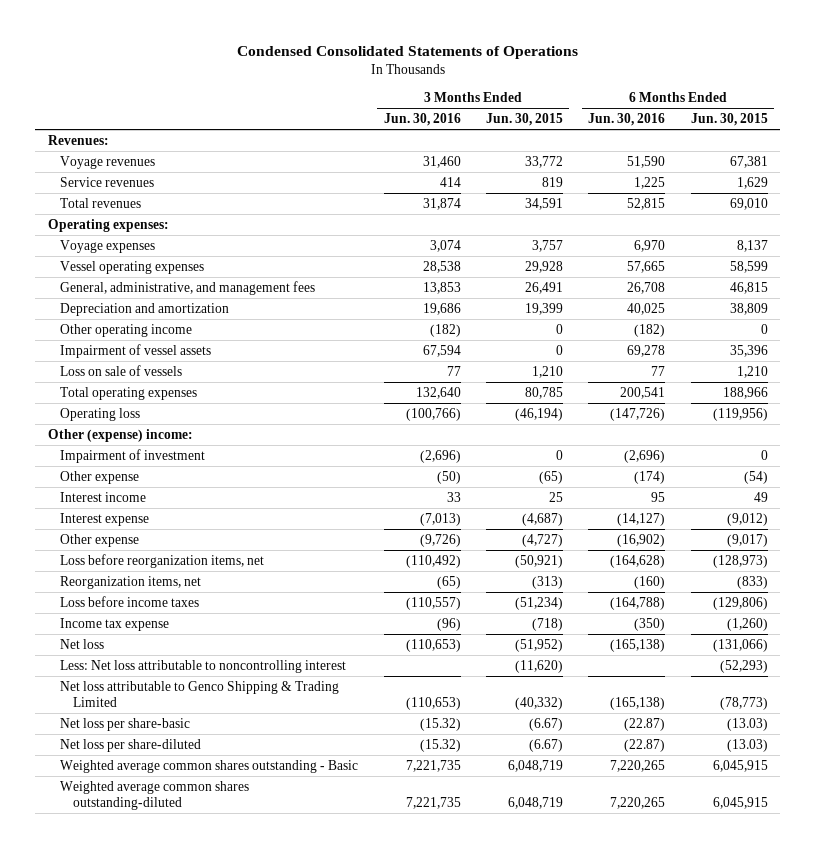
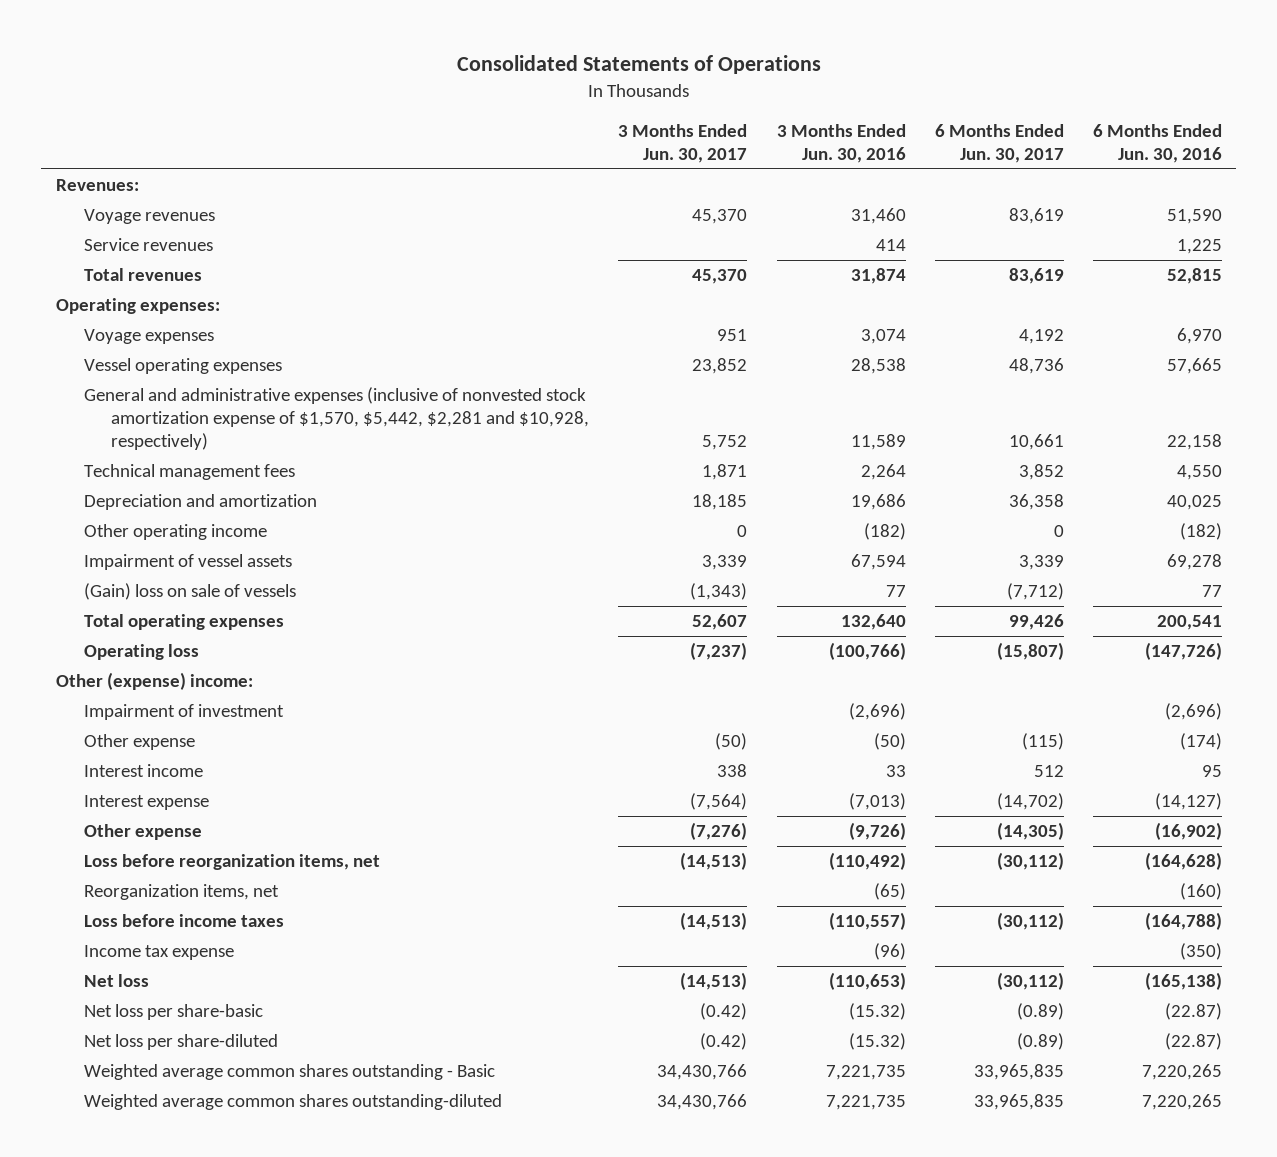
[236,45,578,59] Condensed Consolidated Statements of Operations -> [456,54,821,74] Consolidated Statements of Operations
[486,112,564,126] Jun. 30, 2015 -> none
[690,112,768,126] Jun. 30, 2015 -> none
none -> [618,124,748,164] 3 Months Ended Jun. 30, 2017
none -> [934,124,1064,164] 6 Months Ended Jun. 30, 2017
[60,280,316,295] General, administrative, and management fees -> none
none -> [83,387,590,450] General and administrative expenses (inclusive of nonvested stock amortization expense of $1,570, $5,442, $2,281 and $10,928, respectively)
none -> [83,464,295,481] Technical management fees
[60,364,183,376] Loss on sale of vessels -> [83,583,296,601] (Gain) loss on sale of vessels
[60,659,347,673] Less: Net loss attributable to noncontrolling interest -> none
[60,680,340,707] Net loss attributable to Genco Shipping & Trading Limited -> none

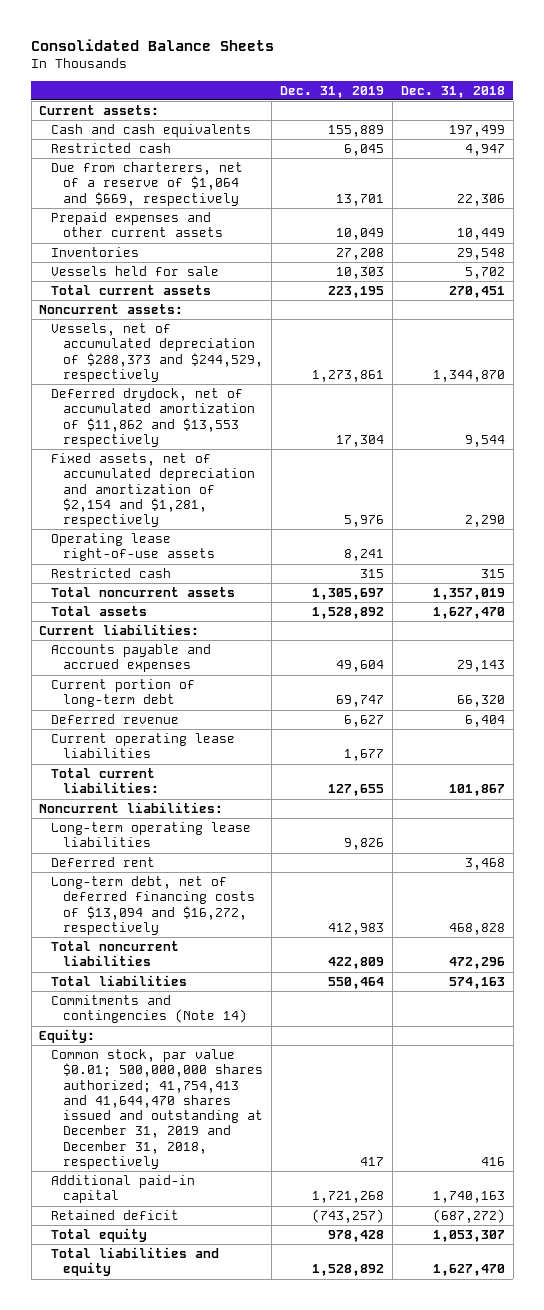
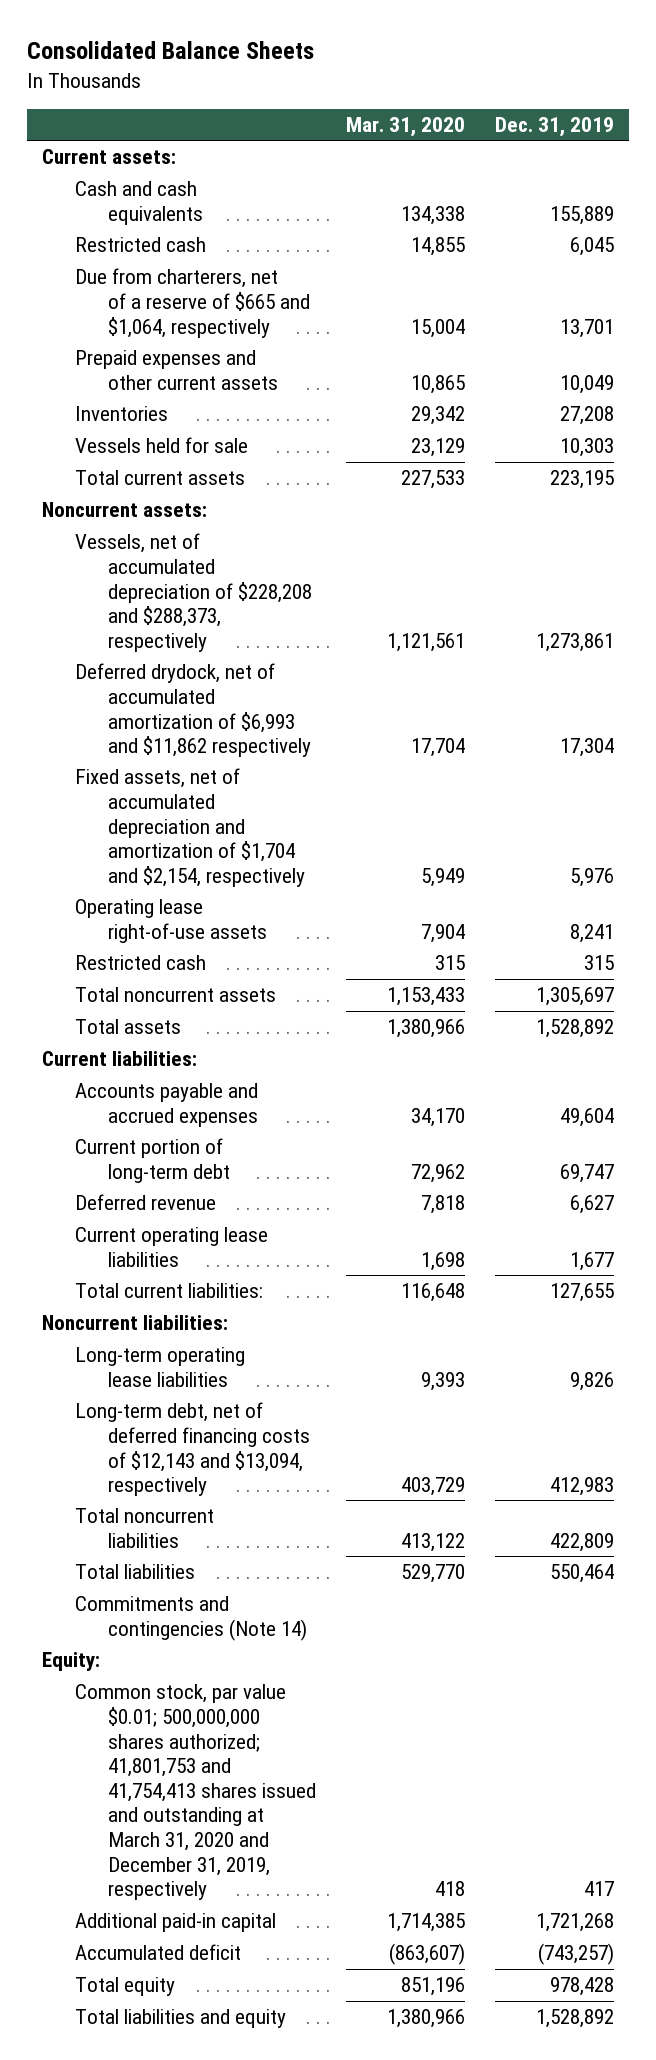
[400,85,505,98] Dec. 31, 2018 -> none
none -> [346,116,466,137] Mar. 31, 2020
[51,162,244,206] Due from charterers, net of a reserve of $1,064 and $669, respectively -> [74,268,311,338] Due from charterers, net of a reserve of $665 and $1,064, respectively
[51,323,264,382] Vessels, net of accumulated depreciation of $288,373 and $244,529, respectively -> [74,533,313,652] Vessels, net of accumulated depreciation of $228,208 and $288,373, respectively
[51,388,256,447] Deferred drydock, net of accumulated amortization of $11,862 and $13,553 respectively -> [74,663,312,758] Deferred drydock, net of accumulated amortization of $6,993 and $11,862 respectively
[51,453,256,528] Fixed assets, net of accumulated depreciation and amortization of $2,154 and $1,281, respectively -> [74,768,306,887] Fixed assets, net of accumulated depreciation and amortization of $1,704 and $2,154, respectively
[51,857,156,868] Deferred rent -> none
[51,876,256,935] Long-term debt, net of deferred financing costs of $13,094 and $16,272, respectively -> [74,1402,311,1497] Long-term debt, net of deferred financing costs of $12,143 and $13,094, respectively
[51,1049,264,1170] Common stock, par value $0.01; 500,000,000 shares authorized; 41,754,413 and 41,644,470 shares issued and outstanding at December 31, 2019 and December 31, 2018, respectively -> [74,1684,317,1901] Common stock, par value $0.01; 500,000,000 shares authorized; 41,801,753 and 41,754,413 shares issued and outstanding at March 31, 2020 and December 31, 2019, respectively
[51,1210,180,1221] Retained deficit -> [74,1944,241,1961] Accumulated deficit

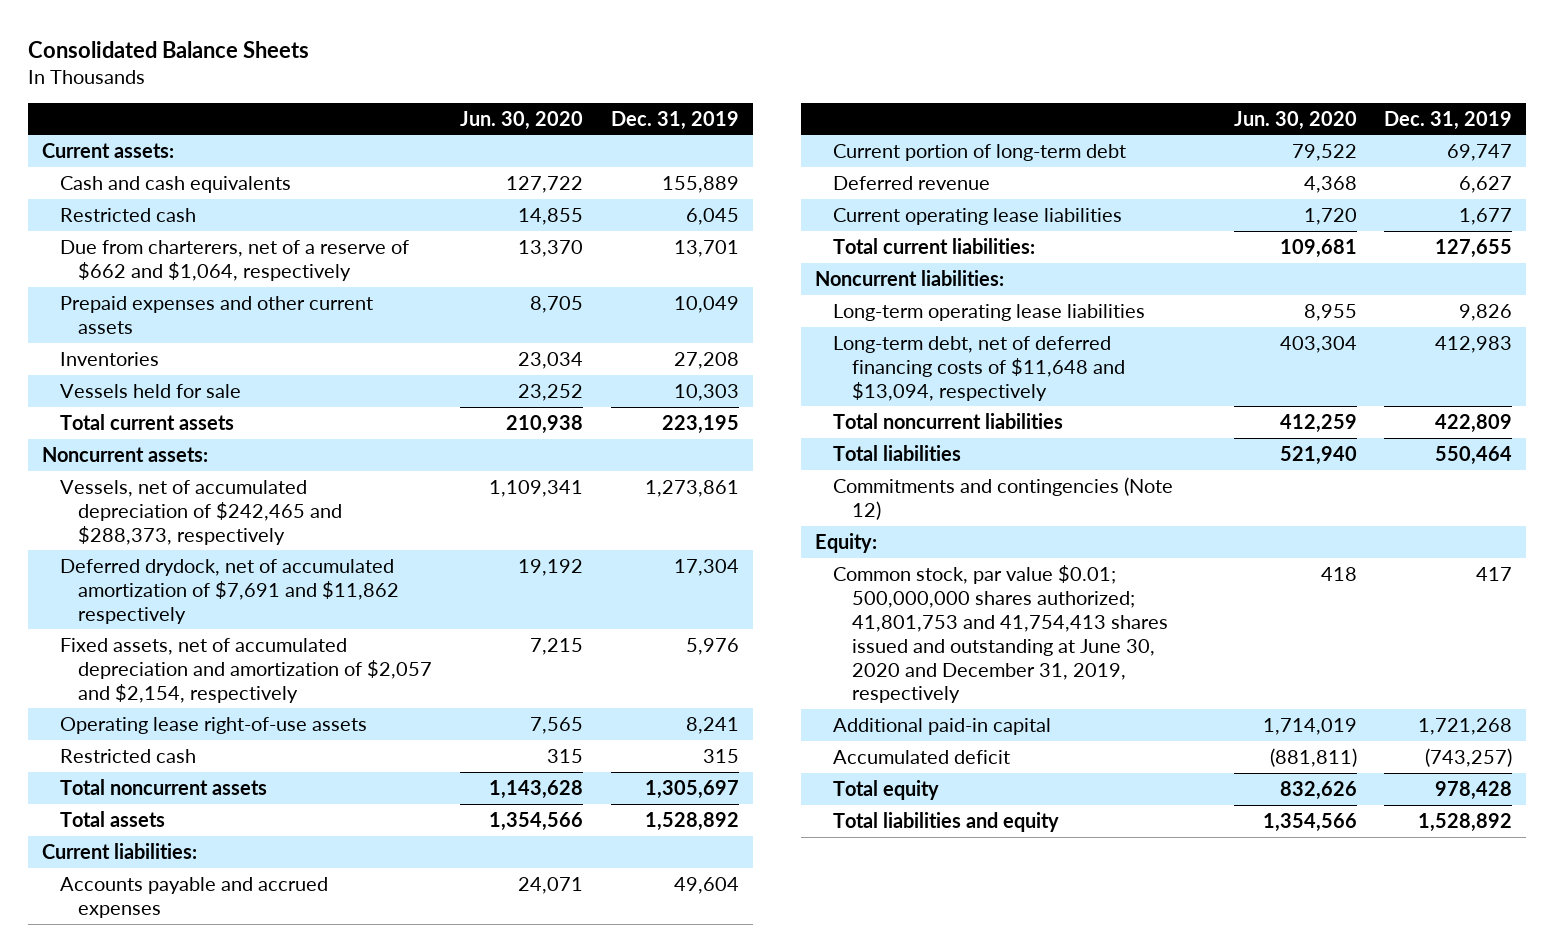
[346,116,466,137] Mar. 31, 2020 -> none
none -> [460,110,584,130] Jun. 30, 2020
[74,268,311,338] Due from charterers, net of a reserve of $665 and $1,064, respectively -> [59,239,409,281] Due from charterers, net of a reserve of $662 and $1,064, respectively
[74,533,313,652] Vessels, net of accumulated depreciation of $228,208 and $288,373, respectively -> [59,479,343,545] Vessels, net of accumulated depreciation of $242,465 and $288,373, respectively
[74,663,312,758] Deferred drydock, net of accumulated amortization of $6,993 and $11,862 respectively -> [59,558,400,624] Deferred drydock, net of accumulated amortization of $7,691 and $11,862 respectively
[74,768,306,887] Fixed assets, net of accumulated depreciation and amortization of $1,704 and $2,154, respectively -> [59,637,433,703] Fixed assets, net of accumulated depreciation and amortization of $2,057 and $2,154, respectively
[74,1402,311,1497] Long-term debt, net of deferred financing costs of $12,143 and $13,094, respectively -> [833,335,1125,401] Long-term debt, net of deferred financing costs of $11,648 and $13,094, respectively
[74,1596,308,1641] Commitments and contingencies (Note 14) -> [833,476,1174,520] Commitments and contingencies (Note 12)
[74,1684,317,1901] Common stock, par value $0.01; 500,000,000 shares authorized; 41,801,753 and 41,754,413 shares issued and outstanding at March 31, 2020 and December 31, 2019, respectively -> [833,564,1168,704] Common stock, par value $0.01; 500,000,000 shares authorized; 41,801,753 and 41,754,413 shares issued and outstanding at June 30, 2020 and December 31, 2019, respectively

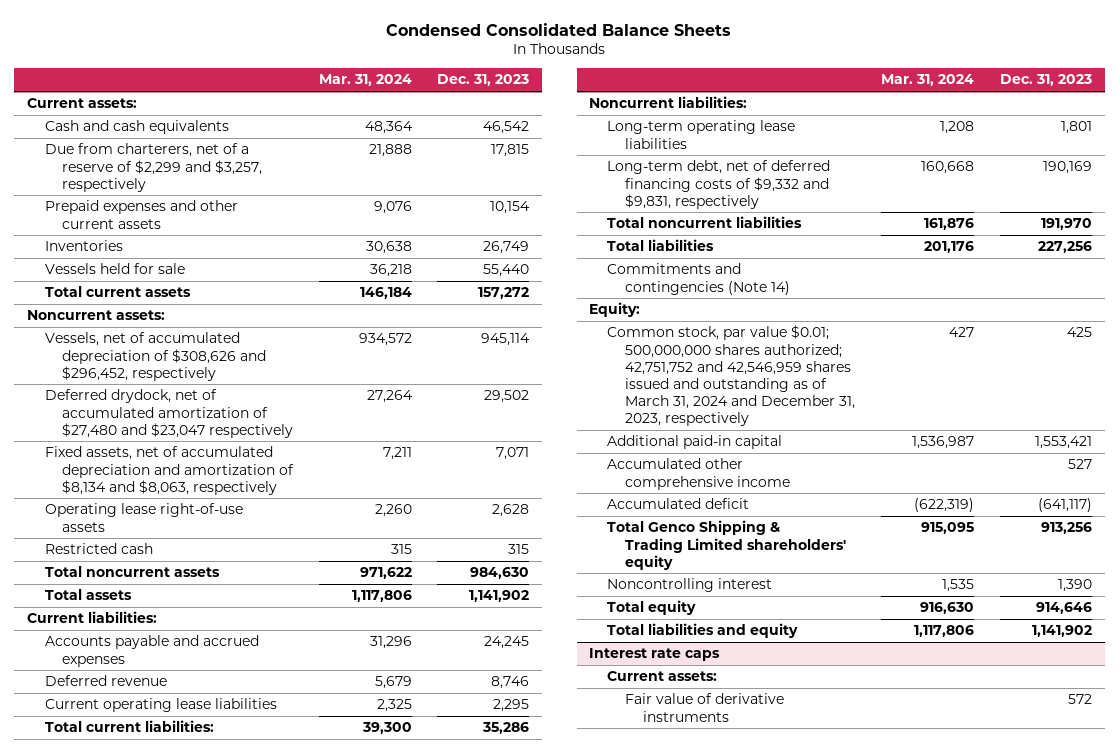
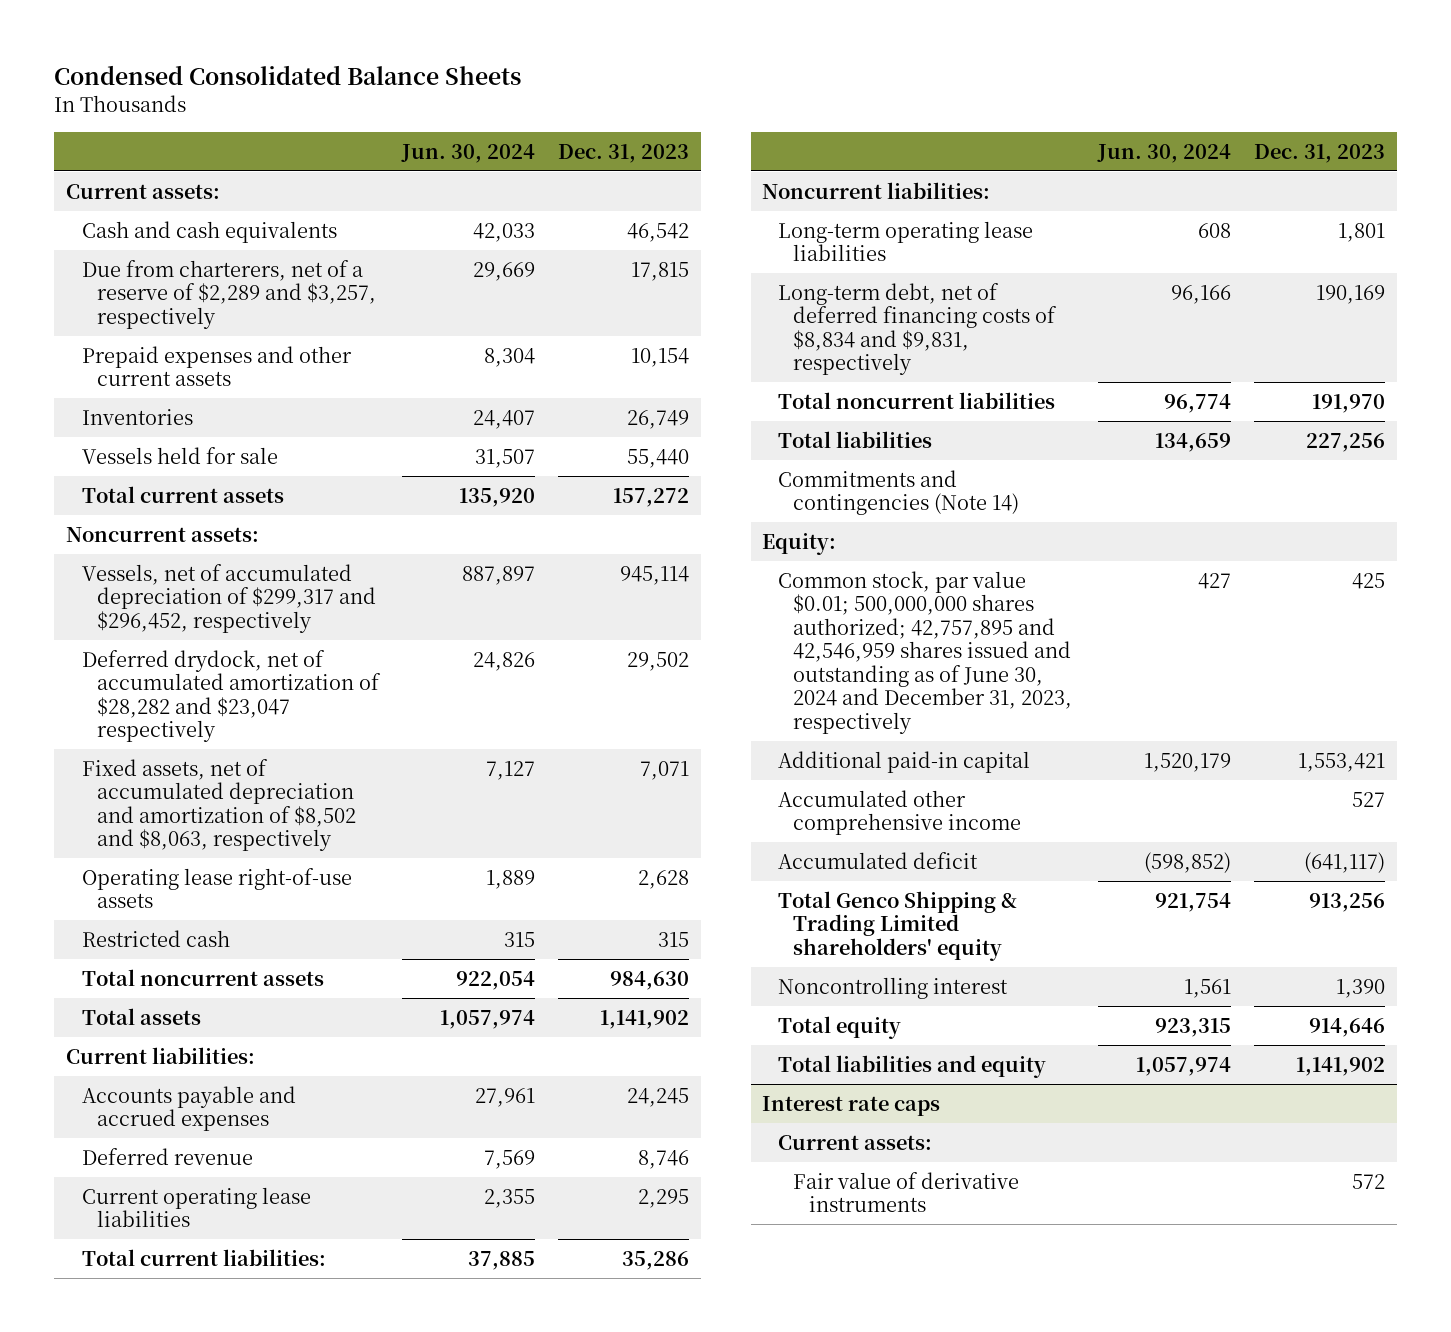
[318,74,412,87] Mar. 31, 2024 -> none
none -> [401,143,536,163] Jun. 30, 2024
[44,143,263,192] Due from charterers, net of a reserve of $2,299 and $3,257, respectively -> [81,259,377,329] Due from charterers, net of a reserve of $2,289 and $3,257, respectively
[44,332,267,381] Vessels, net of accumulated depreciation of $308,626 and $296,452, respectively -> [81,563,377,633] Vessels, net of accumulated depreciation of $299,317 and $296,452, respectively
[44,389,294,438] Deferred drydock, net of accumulated amortization of $27,480 and $23,047 respectively -> [81,649,382,743] Deferred drydock, net of accumulated amortization of $28,282 and $23,047 respectively
[44,446,295,495] Fixed assets, net of accumulated depreciation and amortization of $8,134 and $8,063, respectively -> [81,758,357,852] Fixed assets, net of accumulated depreciation and amortization of $8,502 and $8,063, respectively
[607,160,831,209] Long-term debt, net of deferred financing costs of $9,332 and $9,831, respectively -> [777,282,1058,376] Long-term debt, net of deferred financing costs of $8,834 and $9,831, respectively
[607,325,855,427] Common stock, par value $0.01; 500,000,000 shares authorized; 42,751,752 and 42,546,959 shares issued and outstanding as of March 31, 2024 and December 31, 2023, respectively -> [777,570,1073,735] Common stock, par value $0.01; 500,000,000 shares authorized; 42,757,895 and 42,546,959 shares issued and outstanding as of June 30, 2024 and December 31, 2023, respectively

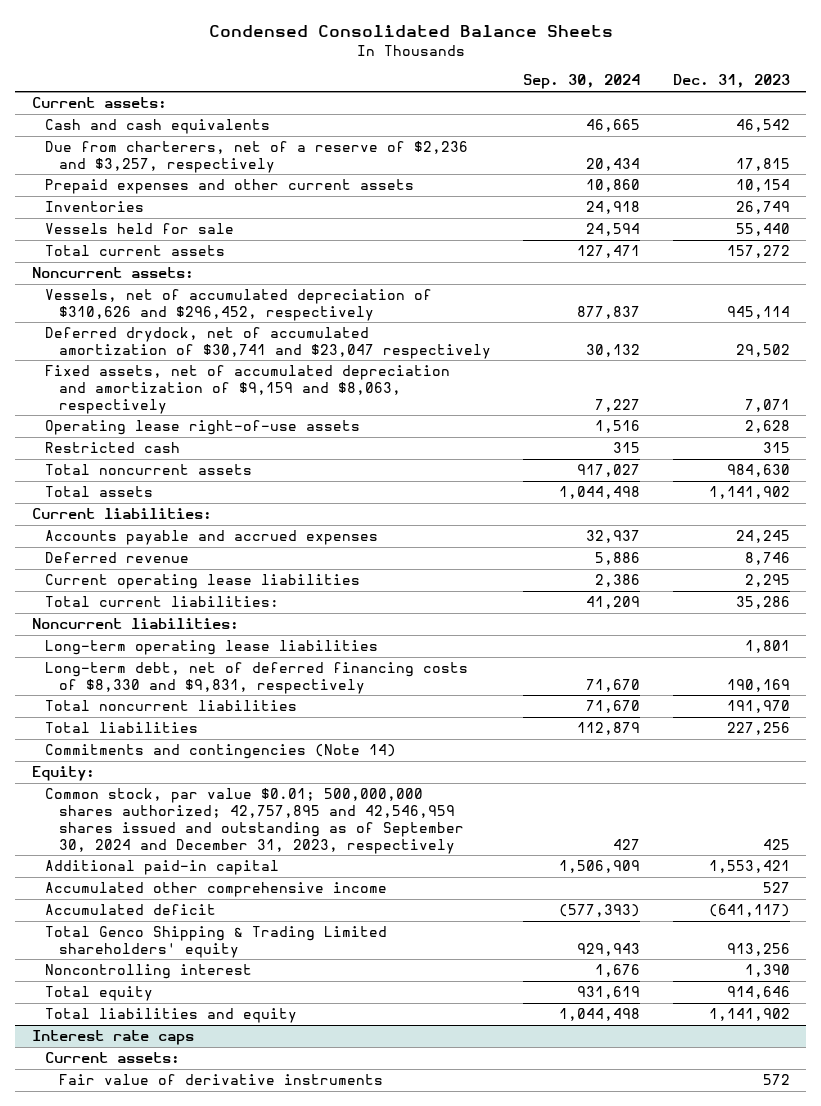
[401,143,536,163] Jun. 30, 2024 -> none
none -> [523,74,641,90] Sep. 30, 2024
[81,259,377,329] Due from charterers, net of a reserve of $2,289 and $3,257, respectively -> [45,141,469,173] Due from charterers, net of a reserve of $2,236 and $3,257, respectively
[81,563,377,633] Vessels, net of accumulated depreciation of $299,317 and $296,452, respectively -> [45,289,433,321] Vessels, net of accumulated depreciation of $310,626 and $296,452, respectively
[81,649,382,743] Deferred drydock, net of accumulated amortization of $28,282 and $23,047 respectively -> [45,327,492,359] Deferred drydock, net of accumulated amortization of $30,741 and $23,047 respectively
[81,758,357,852] Fixed assets, net of accumulated depreciation and amortization of $8,502 and $8,063, respectively -> [45,365,451,414] Fixed assets, net of accumulated depreciation and amortization of $9,159 and $8,063, respectively
[777,282,1058,376] Long-term debt, net of deferred financing costs of $8,834 and $9,831, respectively -> [45,662,469,694] Long-term debt, net of deferred financing costs of $8,330 and $9,831, respectively
[777,570,1073,735] Common stock, par value $0.01; 500,000,000 shares authorized; 42,757,895 and 42,546,959 shares issued and outstanding as of June 30, 2024 and December 31, 2023, respectively -> [45,788,465,854] Common stock, par value $0.01; 500,000,000 shares authorized; 42,757,895 and 42,546,959 shares issued and outstanding as of September 30, 2024 and December 31, 2023, respectively

